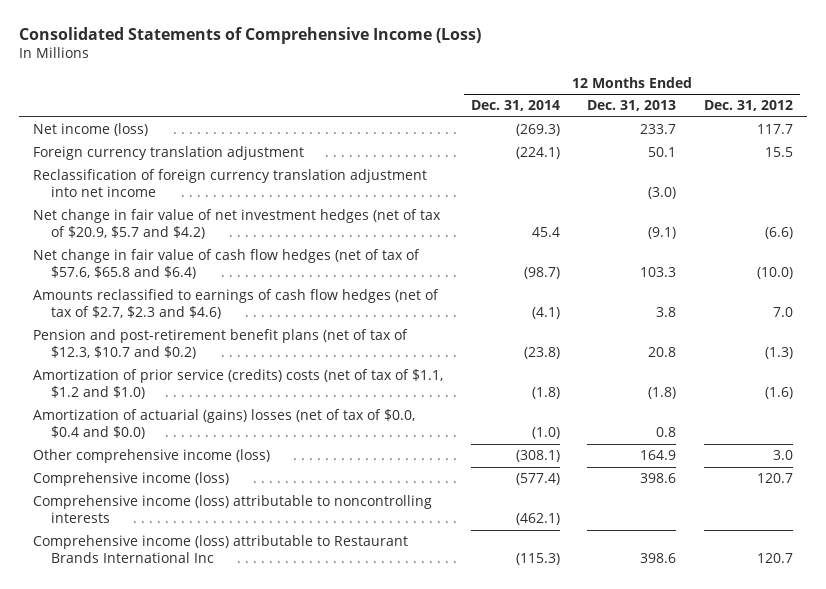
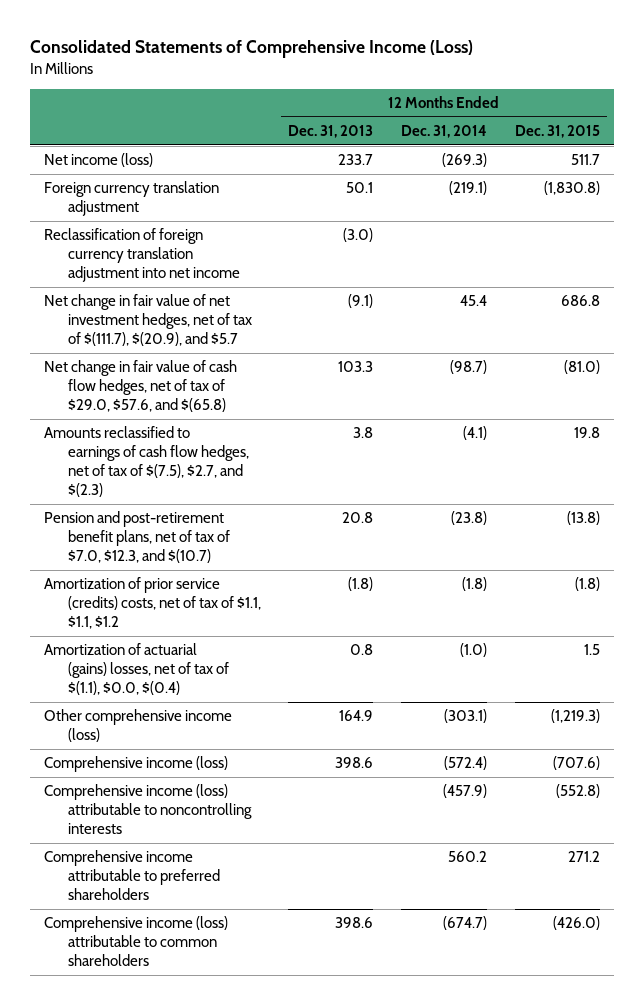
[704,100,794,112] Dec. 31, 2012 -> none
none -> [515,125,601,139] Dec. 31, 2015
[515,147,560,160] (224.1) -> [449,181,488,196] (219.1)
[32,209,441,240] Net change in fair value of net investment hedges (net of tax of $20.9, $5.7 and $4.2) -> [43,294,252,346] Net change in fair value of net investment hedges, net of tax of $(111.7), $(20.9), and $5.7
[32,249,420,280] Net change in fair value of cash flow hedges (net of tax of $57.6, $65.8 and $6.4) -> [43,360,237,412] Net change in fair value of cash flow hedges, net of tax of $29.0, $57.6, and $(65.8)
[32,289,439,320] Amounts reclassified to earnings of cash flow hedges (net of tax of $2.7, $2.3 and $4.6) -> [43,426,249,497] Amounts reclassified to earnings of cash flow hedges, net of tax of $(7.5), $2.7, and $(2.3)
[32,329,408,360] Pension and post-retirement benefit plans (net of tax of $12.3, $10.7 and $0.2) -> [43,511,230,563] Pension and post-retirement benefit plans, net of tax of $7.0, $12.3, and $(10.7)
[32,369,443,400] Amortization of prior service (credits) costs (net of tax of $1.1, $1.2 and $1.0) -> [43,577,261,629] Amortization of prior service (credits) costs, net of tax of $1.1, $1.1, $1.2
[32,409,415,440] Amortization of actuarial (gains) losses (net of tax of $0.0, $0.4 and $0.0) -> [43,643,229,695] Amortization of actuarial (gains) losses, net of tax of $(1.1), $0.0, $(0.4)
[515,450,560,463] (308.1) -> [444,709,488,724] (303.1)
[515,473,560,486] (577.4) -> [444,756,488,771] (572.4)
[515,513,560,526] (462.1) -> [443,784,488,799] (457.9)
none -> [43,850,220,900] Comprehensive income attributable to preferred shareholders
[32,535,408,564] Comprehensive income (loss) attributable to Restaurant Brands International Inc -> [43,916,228,966] Comprehensive income (loss) attributable to common shareholders
[515,553,560,566] (115.3) -> [443,916,488,931] (674.7)

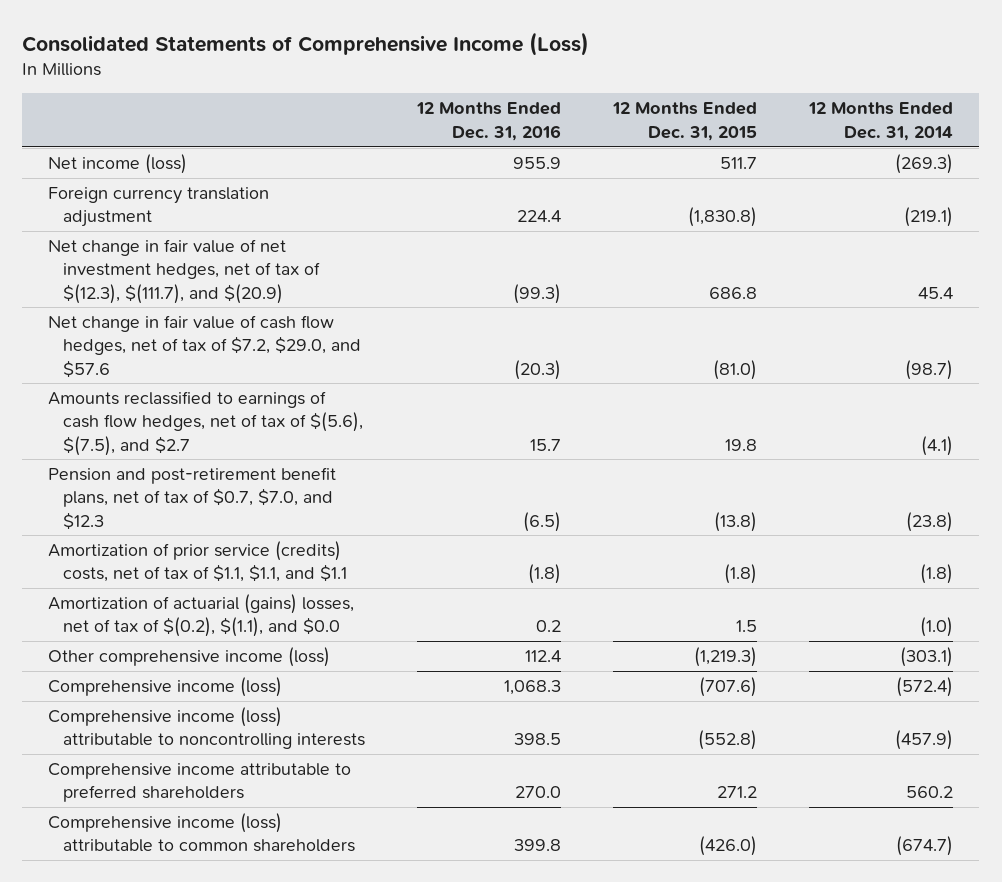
[288,125,374,139] Dec. 31, 2013 -> none
none -> [416,102,562,141] 12 Months Ended Dec. 31, 2016
[43,228,240,282] Reclassification of foreign currency translation adjustment into net income -> none
[43,294,252,346] Net change in fair value of net investment hedges, net of tax of $(111.7), $(20.9), and $5.7 -> [48,239,321,304] Net change in fair value of net investment hedges, net of tax of $(12.3), $(111.7), and $(20.9)
[43,360,237,412] Net change in fair value of cash flow hedges, net of tax of $29.0, $57.6, and $(65.8) -> [48,315,362,378] Net change in fair value of cash flow hedges, net of tax of $7.2, $29.0, and $57.6
[43,426,249,497] Amounts reclassified to earnings of cash flow hedges, net of tax of $(7.5), $2.7, and $(2.3) -> [48,391,364,456] Amounts reclassified to earnings of cash flow hedges, net of tax of $(5.6), $(7.5), and $2.7
[43,511,230,563] Pension and post-retirement benefit plans, net of tax of $7.0, $12.3, and $(10.7) -> [48,467,337,530] Pension and post-retirement benefit plans, net of tax of $0.7, $7.0, and $12.3
[43,577,261,629] Amortization of prior service (credits) costs, net of tax of $1.1, $1.1, $1.2 -> [48,541,348,583] Amortization of prior service (credits) costs, net of tax of $1.1, $1.1, and $1.1
[43,643,229,695] Amortization of actuarial (gains) losses, net of tax of $(1.1), $0.0, $(0.4) -> [48,594,355,638] Amortization of actuarial (gains) losses, net of tax of $(0.2), $(1.1), and $0.0

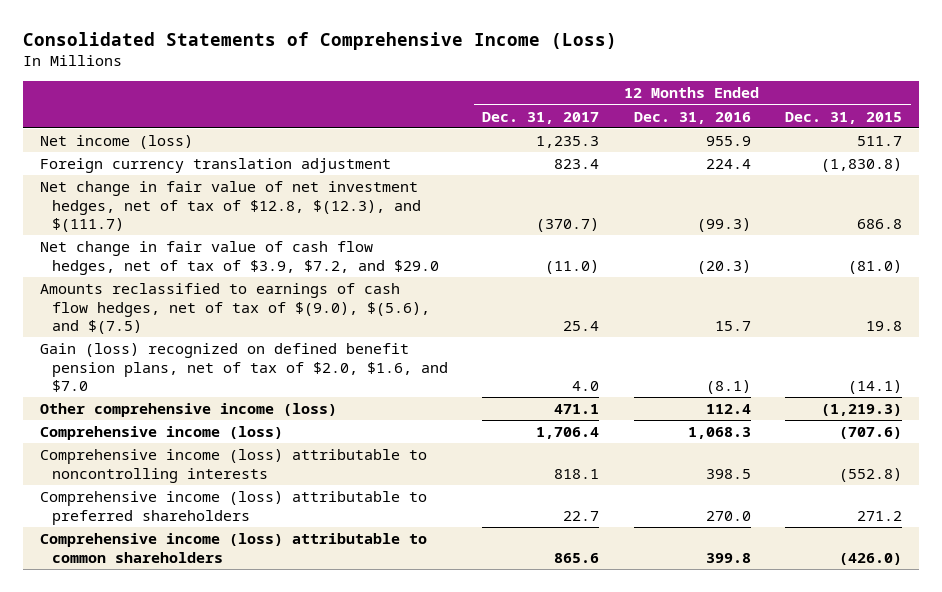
[808,102,954,141] 12 Months Ended Dec. 31, 2014 -> none
none -> [482,111,600,124] Dec. 31, 2017
[48,541,348,583] Amortization of prior service (credits) costs, net of tax of $1.1, $1.1, and $1.1 -> none
[48,594,355,638] Amortization of actuarial (gains) losses, net of tax of $(0.2), $(1.1), and $0.0 -> none
[48,239,321,304] Net change in fair value of net investment hedges, net of tax of $(12.3), $(111.7), and $(20.9) -> [39,180,421,233] Net change in fair value of net investment hedges, net of tax of $12.8, $(12.3), and $(111.7)
[48,315,362,378] Net change in fair value of cash flow hedges, net of tax of $7.2, $29.0, and $57.6 -> [39,240,439,275] Net change in fair value of cash flow hedges, net of tax of $3.9, $7.2, and $29.0
[48,391,364,456] Amounts reclassified to earnings of cash flow hedges, net of tax of $(5.6), $(7.5), and $2.7 -> [39,282,430,335] Amounts reclassified to earnings of cash flow hedges, net of tax of $(9.0), $(5.6), and $(7.5)
[48,467,337,530] Pension and post-retirement benefit plans, net of tax of $0.7, $7.0, and $12.3 -> [39,342,448,393] Gain (loss) recognized on defined benefit pension plans, net of tax of $2.0, $1.6, and $7.0
[523,511,562,532] (6.5) -> [705,380,751,395] (8.1)
[714,511,758,532] (13.8) -> [848,380,903,395] (14.1)
[48,763,352,803] Comprehensive income attributable to preferred shareholders -> [39,490,427,525] Comprehensive income (loss) attributable to preferred shareholders

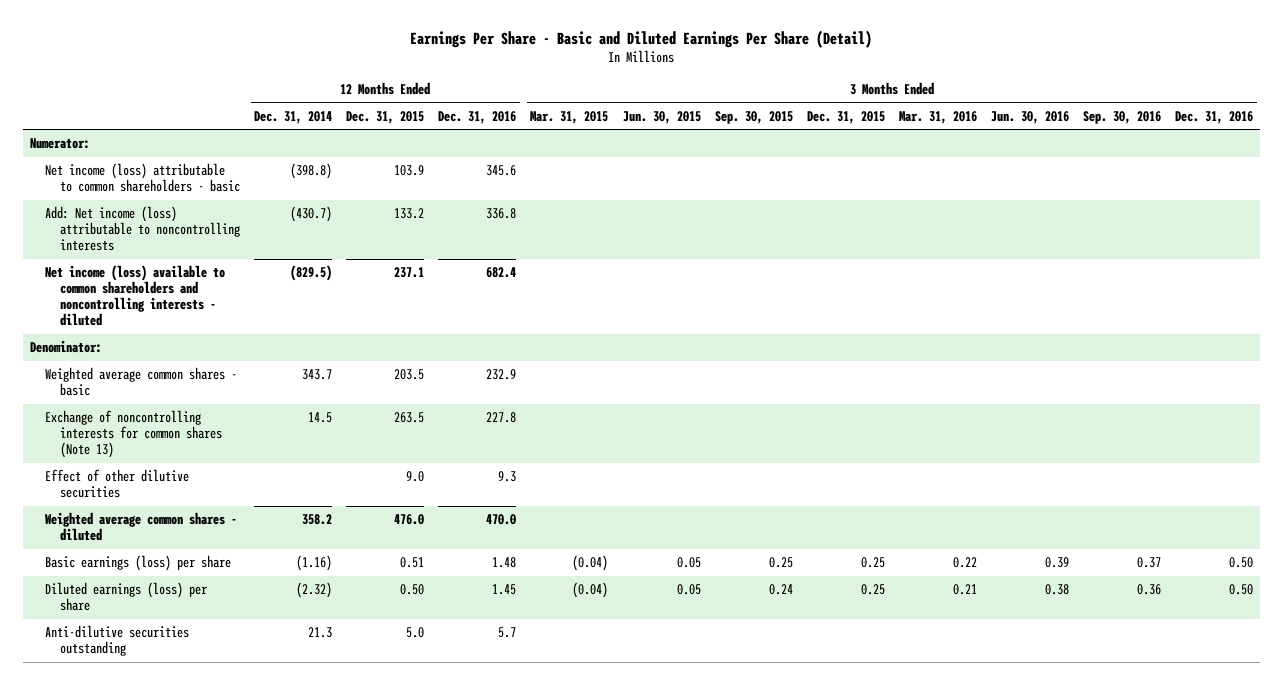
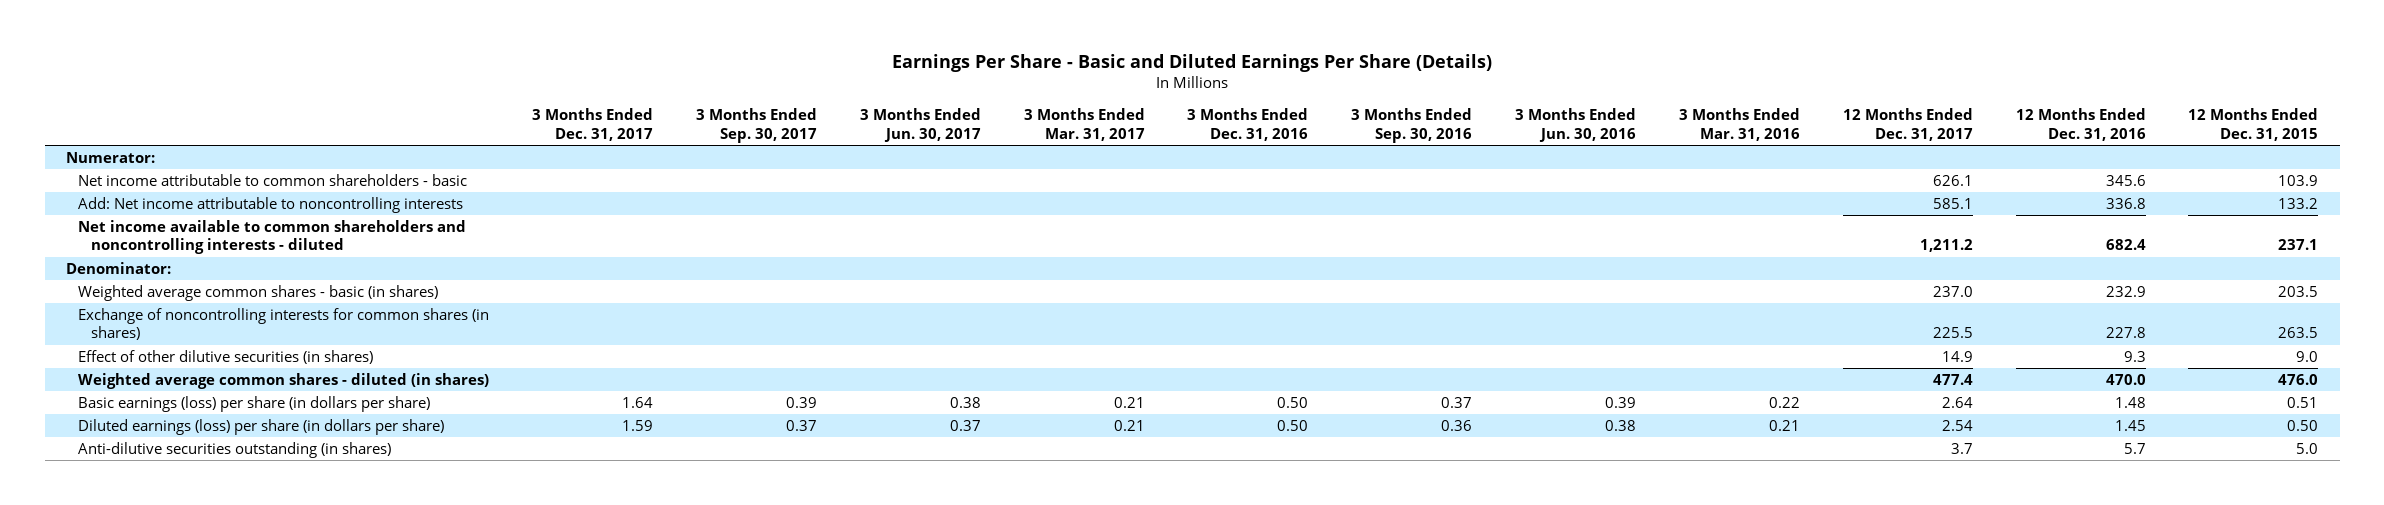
[410,29,873,48] Earnings Per Share - Basic and Diluted Earnings Per Share (Detail) -> [892,54,1493,73] Earnings Per Share - Basic and Diluted Earnings Per Share (Details)
[254,110,333,124] Dec. 31, 2014 -> none
[530,110,609,124] Mar. 31, 2015 -> none
[622,110,701,124] Jun. 30, 2015 -> none
[714,110,793,124] Sep. 30, 2015 -> none
[806,110,885,124] Dec. 31, 2015 -> none
none -> [532,108,654,141] 3 Months Ended Dec. 31, 2017
none -> [695,108,817,143] 3 Months Ended Sep. 30, 2017
none -> [859,108,981,142] 3 Months Ended Jun. 30, 2017
none -> [1023,108,1145,141] 3 Months Ended Mar. 31, 2017
none -> [1842,108,1973,141] 12 Months Ended Dec. 31, 2017
[44,163,240,193] Net income (loss) attributable to common shareholders - basic -> [78,173,468,186] Net income attributable to common shareholders - basic
[44,206,240,252] Add: Net income (loss) attributable to noncontrolling interests -> [78,196,464,213] Add: Net income attributable to noncontrolling interests
[44,265,225,327] Net income (loss) available to common shareholders and noncontrolling interests - diluted -> [78,219,467,255] Net income available to common shareholders and noncontrolling interests - diluted
[44,367,237,397] Weighted average common shares - basic -> [78,284,439,301] Weighted average common shares - basic (in shares)
[44,410,222,459] Exchange of noncontrolling interests for common shares (Note 13) -> [78,307,490,341] Exchange of noncontrolling interests for common shares (in shares)
[44,469,189,499] Effect of other dilutive securities -> [78,349,374,364] Effect of other dilutive securities (in shares)
[44,512,237,542] Weighted average common shares - diluted -> [78,372,490,389] Weighted average common shares - diluted (in shares)
[44,555,231,572] Basic earnings (loss) per share -> [78,395,431,412] Basic earnings (loss) per share (in dollars per share)
[44,582,207,612] Diluted earnings (loss) per share -> [78,418,445,435] Diluted earnings (loss) per share (in dollars per share)
[44,625,189,657] Anti-dilutive securities outstanding -> [78,441,392,458] Anti-dilutive securities outstanding (in shares)

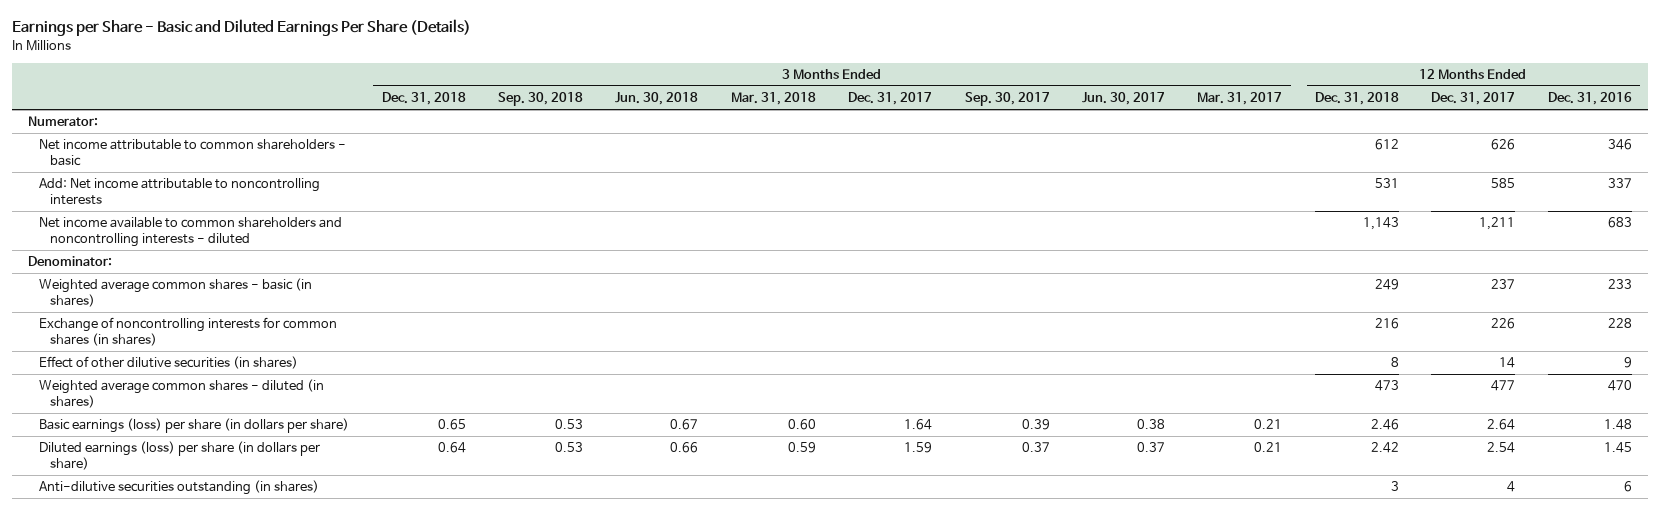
[892,54,1493,73] Earnings Per Share - Basic and Diluted Earnings Per Share (Details) -> [11,19,471,37] Earnings per Share - Basic and Diluted Earnings Per Share (Details)
[1187,108,1309,141] 3 Months Ended Dec. 31, 2016 -> none
[1351,108,1473,143] 3 Months Ended Sep. 30, 2016 -> none
[1515,108,1637,142] 3 Months Ended Jun. 30, 2016 -> none
[1678,108,1800,141] 3 Months Ended Mar. 31, 2016 -> none
[2188,108,2319,141] 12 Months Ended Dec. 31, 2015 -> none
none -> [381,92,466,106] Dec. 31, 2018
none -> [497,92,583,107] Sep. 30, 2018
none -> [615,92,699,106] Jun. 30, 2018
none -> [730,92,816,106] Mar. 31, 2018
none -> [1314,92,1399,106] Dec. 31, 2018
[1932,174,1973,186] 626.1 -> [1491,139,1516,151] 626
[2105,174,2146,186] 345.6 -> [1607,139,1632,151] 346
[1932,197,1973,209] 585.1 -> [1491,178,1516,189] 585
[2105,197,2146,209] 336.8 -> [1607,178,1632,189] 337
[1919,239,1973,253] 1,211.2 -> [1479,217,1516,231] 1,211
[2105,239,2146,251] 682.4 -> [1607,217,1632,229] 683
[1932,285,1973,297] 237.0 -> [1491,279,1516,290] 237
[2105,285,2146,297] 232.9 -> [1607,279,1632,290] 233
[1932,327,1973,339] 225.5 -> [1491,318,1516,330] 226
[2105,327,2146,339] 227.8 -> [1607,318,1632,329] 228
[1941,350,1973,362] 14.9 -> [1499,357,1516,369] 14
[2123,350,2146,362] 9.3 -> [1623,357,1632,369] 9
[1932,373,1973,385] 477.4 -> [1491,380,1516,392] 477
[2105,373,2146,385] 470.0 -> [1607,380,1632,392] 470
[1950,442,1973,454] 3.7 -> [1507,481,1516,493] 4
[2123,442,2146,454] 5.7 -> [1623,481,1632,493] 6

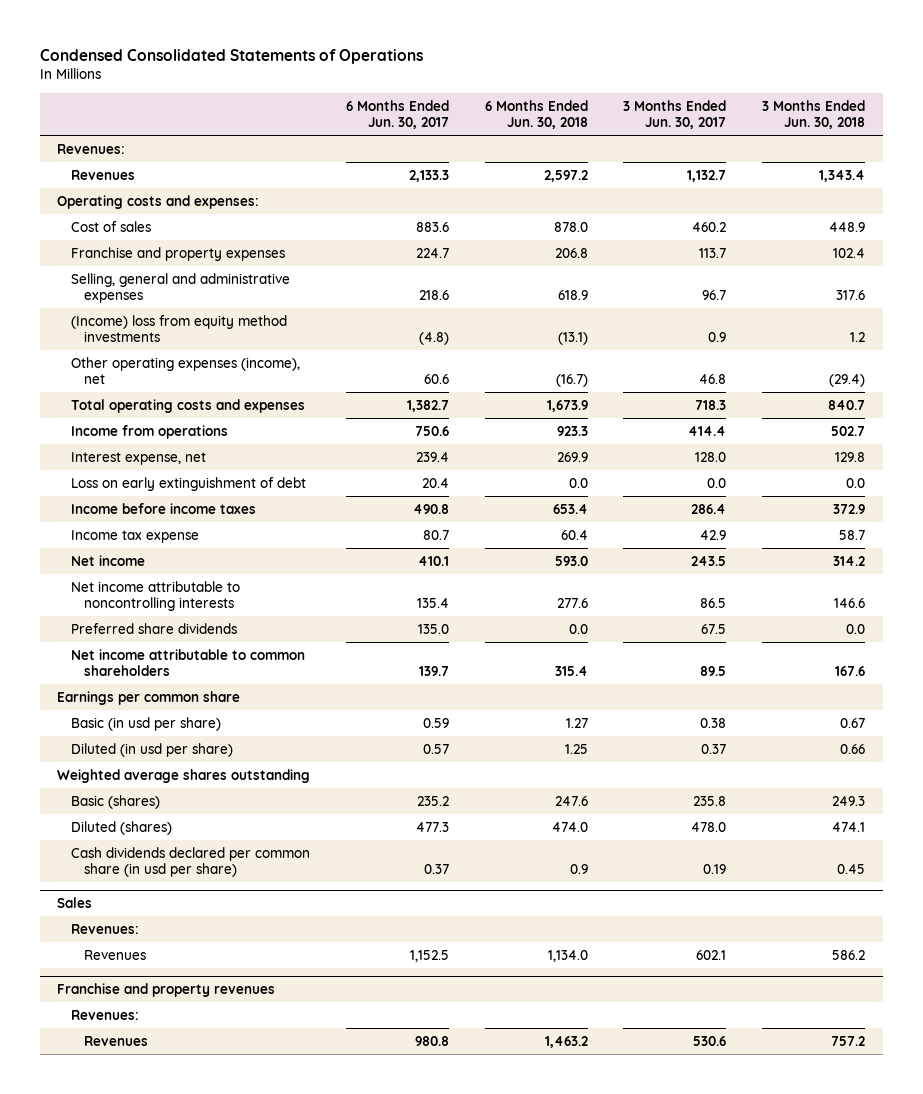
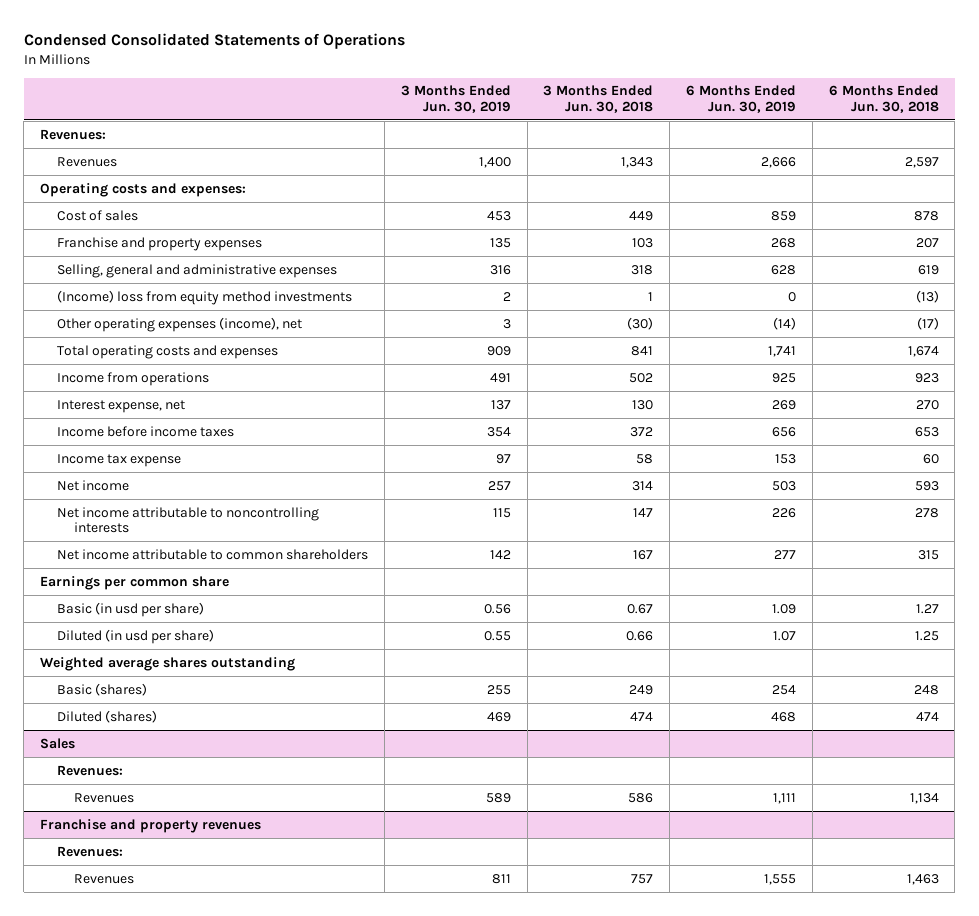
[346,99,450,129] 6 Months Ended Jun. 30, 2017 -> none
[623,99,727,129] 3 Months Ended Jun. 30, 2017 -> none
none -> [400,85,511,113] 3 Months Ended Jun. 30, 2019
none -> [686,85,797,113] 6 Months Ended Jun. 30, 2019
[543,169,588,182] 2,597.2 -> [904,156,939,168] 2,597
[819,169,866,182] 1,343.4 -> [621,156,654,168] 1,343
[70,476,306,491] Loss on early extinguishment of debt -> none
[70,622,237,634] Preferred share dividends -> none
[553,221,588,232] 878.0 -> [913,210,939,221] 878
[829,221,866,232] 448.9 -> [629,210,654,221] 449
[554,247,588,258] 206.8 -> [915,237,939,248] 207
[833,247,866,258] 102.4 -> [632,237,654,248] 103
[557,290,588,301] 618.9 -> [917,264,939,275] 619
[836,290,866,301] 317.6 -> [631,264,654,275] 318
[557,332,588,346] (13.1) -> [915,289,939,303] (13)
[850,332,866,343] 1.2 -> [648,291,654,301] 1
[555,374,588,388] (16.7) -> [916,316,939,330] (17)
[829,374,866,388] (29.4) -> [627,316,654,330] (30)
[546,399,588,412] 1,673.9 -> [907,345,939,357] 1,674
[828,399,866,410] 840.7 -> [631,345,654,356] 841
[556,425,588,436] 923.3 -> [914,372,939,383] 923
[831,425,866,436] 502.7 -> [629,372,654,383] 502
[556,451,588,462] 269.9 -> [915,399,939,410] 270
[835,451,866,462] 129.8 -> [632,399,654,410] 130
[552,503,588,514] 653.4 -> [914,426,939,437] 653
[833,503,866,514] 372.9 -> [630,426,654,437] 372
[560,529,588,540] 60.4 -> [922,453,939,464] 60
[839,529,866,540] 58.7 -> [636,453,654,464] 58
[554,555,588,566] 593.0 -> [914,480,939,491] 593
[833,555,866,566] 314.2 -> [632,480,654,491] 314
[556,598,588,609] 277.6 -> [914,507,939,518] 278
[834,598,866,609] 146.6 -> [633,507,654,517] 147
[554,666,588,677] 315.4 -> [917,549,939,560] 315
[835,666,866,677] 167.6 -> [633,549,654,560] 167
[70,846,310,878] Cash dividends declared per common share (in usd per share) -> none
[554,795,588,806] 247.6 -> [913,684,939,695] 248
[832,795,866,806] 249.3 -> [629,684,654,695] 249
[551,821,588,832] 474.0 -> [915,711,939,721] 474
[832,821,866,832] 474.1 -> [630,711,654,721] 474
[547,949,588,962] 1,134.0 -> [909,792,939,804] 1,134
[832,949,866,960] 586.2 -> [628,792,654,803] 586
[544,1035,588,1048] 1,463.2 -> [906,873,939,885] 1,463
[831,1035,866,1046] 757.2 -> [631,873,654,884] 757

